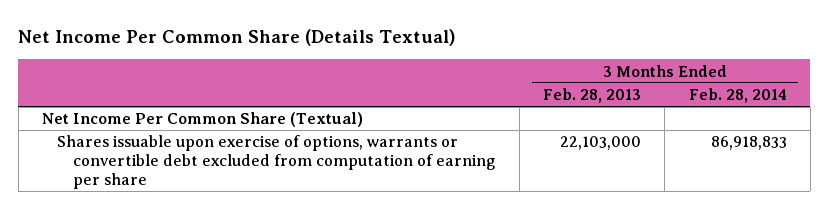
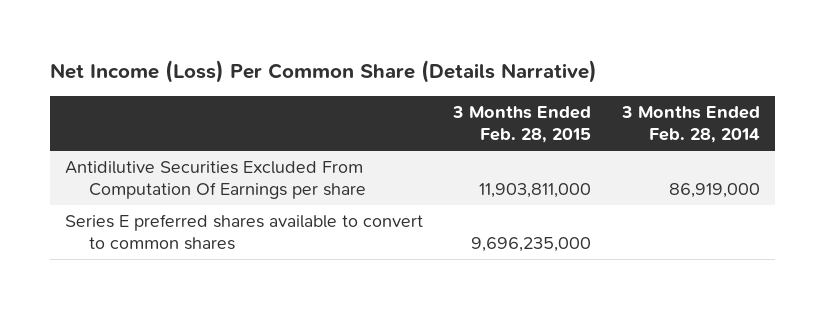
[18,29,457,47] Net Income Per Common Share (Details Textual) -> [50,60,598,84] Net Income (Loss) Per Common Share (Details Narrative)
[543,87,642,103] Feb. 28, 2013 -> none
none -> [452,106,592,144] 3 Months Ended Feb. 28, 2015
[41,112,363,128] Net Income Per Common Share (Textual) -> none
[57,135,497,190] Shares issuable upon exercise of options, warrants or convertible debt excluded from computation of earning per share -> [65,160,366,200] Antidilutive Securities Excluded From Computation Of Earnings per share
[710,136,787,151] 86,918,833 -> [668,183,760,199] 86,919,000
none -> [65,213,424,251] Series E preferred shares available to convert to common shares

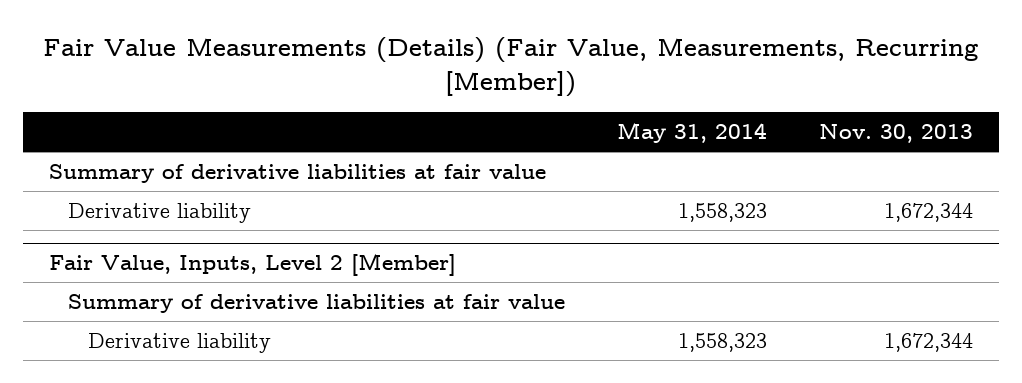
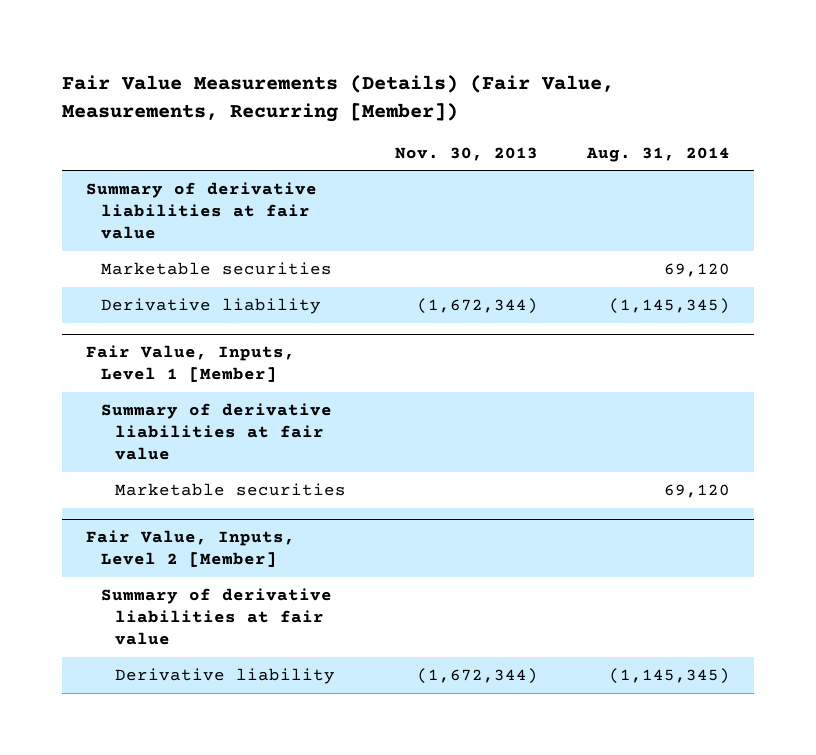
[617,121,768,143] May 31, 2014 -> none
none -> [585,146,730,162] Aug. 31, 2014
none -> [100,261,332,275] Marketable securities
[884,203,974,223] 1,672,344 -> [416,297,538,314] (1,672,344)
none -> [86,344,296,382] Fair Value, Inputs, Level 1 [Member]
none -> [100,402,332,461] Summary of derivative liabilities at fair value
none -> [114,482,346,496] Marketable securities
[884,333,974,353] 1,672,344 -> [416,667,538,684] (1,672,344)

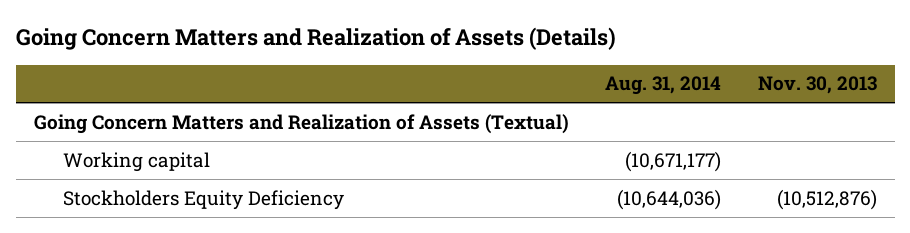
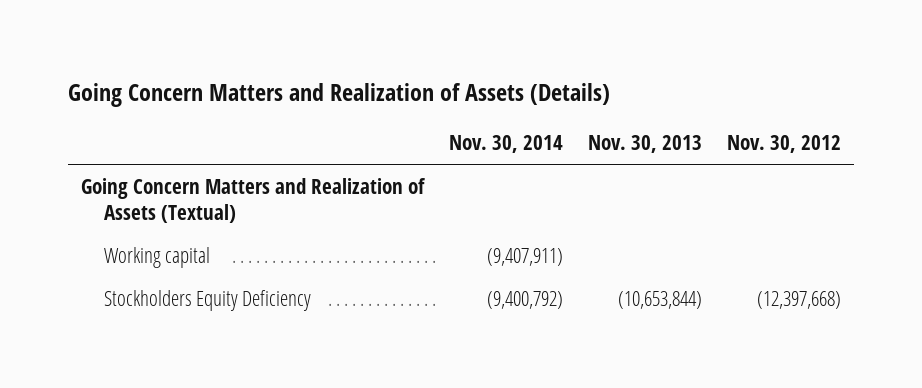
[605,76,722,96] Aug. 31, 2014 -> none
none -> [448,135,563,154] Nov. 30, 2014
none -> [727,135,842,154] Nov. 30, 2012
[776,188,877,210] (10,512,876) -> [618,290,703,309] (10,653,844)

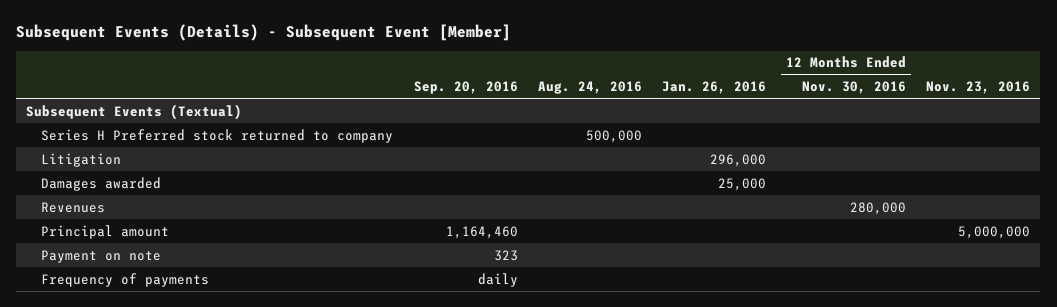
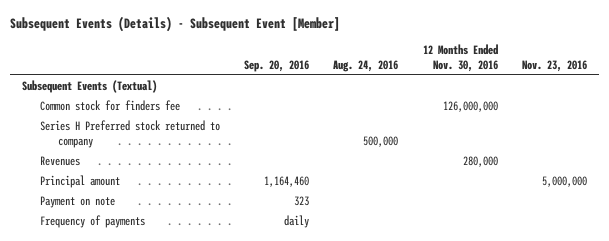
[661,81,766,95] Jan. 26, 2016 -> none
none -> [40,100,181,112] Common stock for finders fee
[41,152,122,167] Litigation -> none
[41,176,162,191] Damages awarded -> none

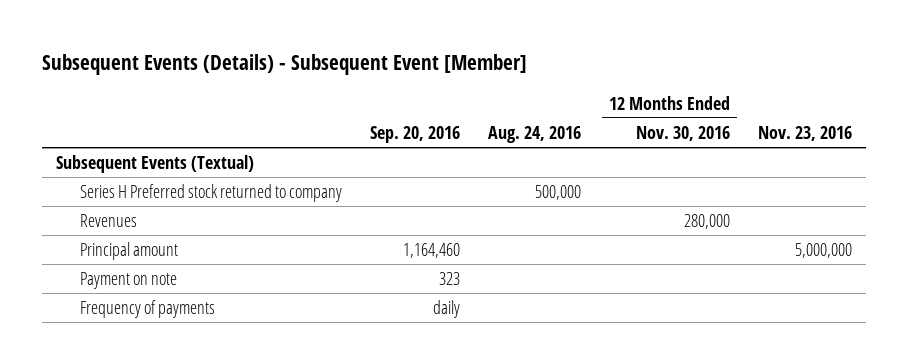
[40,100,181,112] Common stock for finders fee -> none

